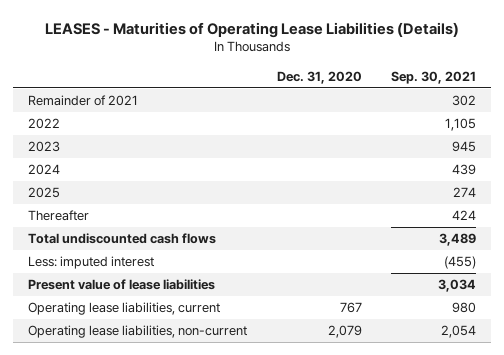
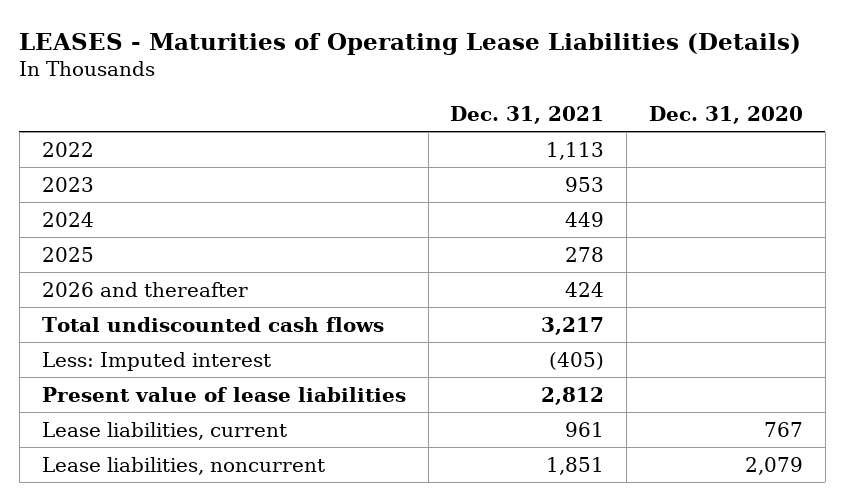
[391,70,477,84] Sep. 30, 2021 -> none
none -> [450,105,605,124] Dec. 31, 2021
[27,95,138,107] Remainder of 2021 -> none
[27,210,89,222] Thereafter -> none
none -> [41,281,248,297] 2026 and thereafter
[27,256,154,270] Less: imputed interest -> [41,351,271,371] Less: Imputed interest
[27,302,220,316] Operating lease liabilities, current -> [41,421,287,440] Lease liabilities, current
[27,325,247,339] Operating lease liabilities, non-current -> [41,456,325,475] Lease liabilities, noncurrent

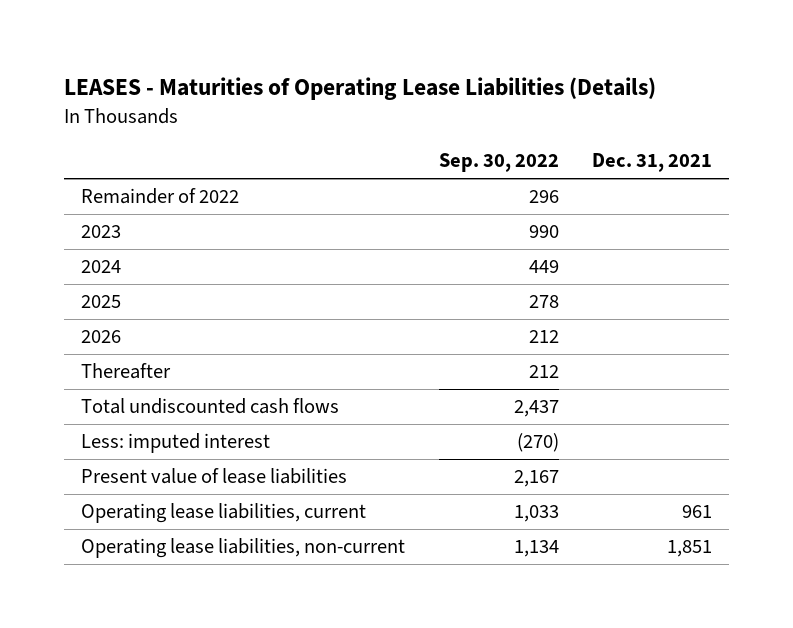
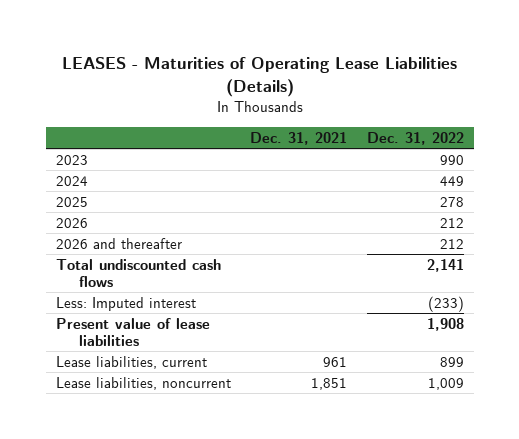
[438,153,559,173] Sep. 30, 2022 -> none
none -> [366,131,464,145] Dec. 31, 2022
[80,188,239,205] Remainder of 2022 -> none
[80,363,171,380] Thereafter -> none
none -> [55,237,182,249] 2026 and thereafter
[80,433,270,454] Less: imputed interest -> [55,296,196,311] Less: Imputed interest
[80,503,366,524] Operating lease liabilities, current -> [55,355,207,369] Lease liabilities, current
[80,538,405,559] Operating lease liabilities, non-current -> [55,376,231,390] Lease liabilities, noncurrent

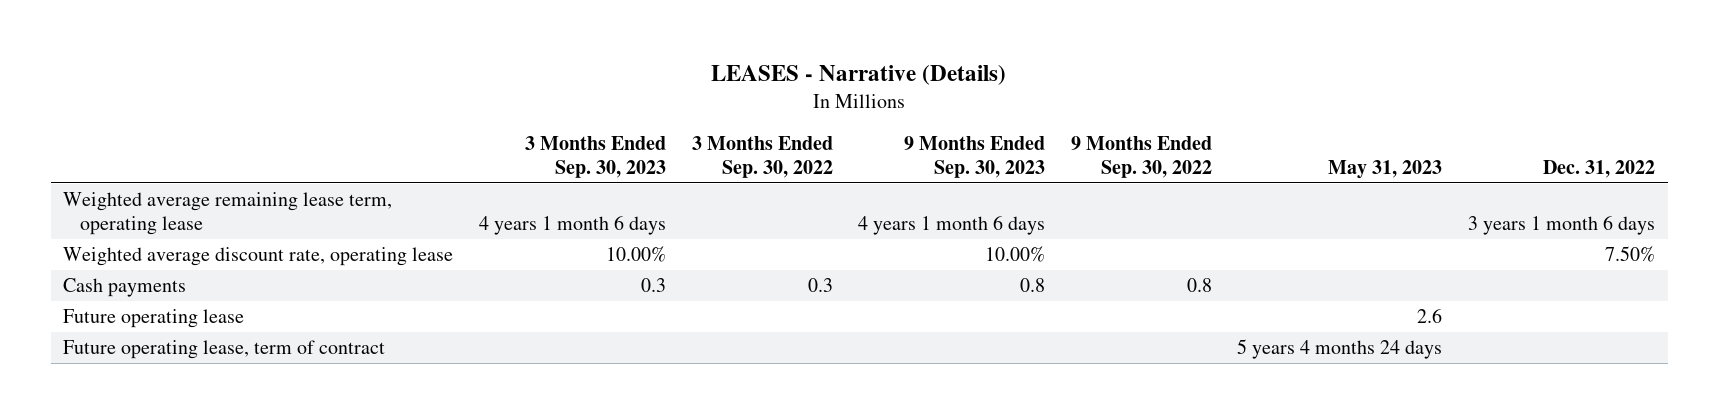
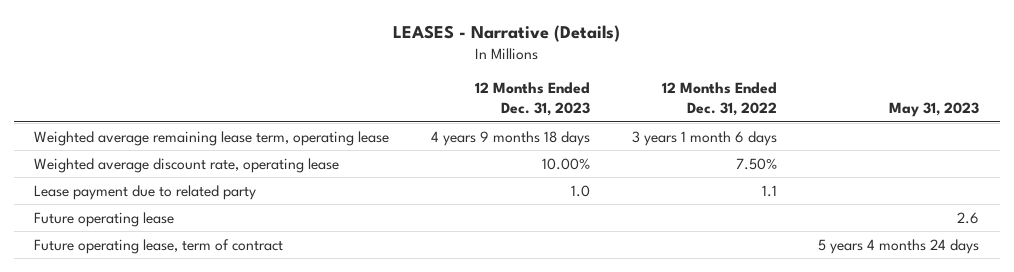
[524,136,666,179] 3 Months Ended Sep. 30, 2023 -> none
[691,136,833,179] 3 Months Ended Sep. 30, 2022 -> none
[904,136,1046,179] 9 Months Ended Sep. 30, 2023 -> none
[1070,136,1212,179] 9 Months Ended Sep. 30, 2022 -> none
[1543,160,1656,179] Dec. 31, 2022 -> none
none -> [475,82,591,117] 12 Months Ended Dec. 31, 2023
none -> [661,82,777,117] 12 Months Ended Dec. 31, 2022
[63,277,187,297] Cash payments -> [34,184,257,200] Lease payment due to related party

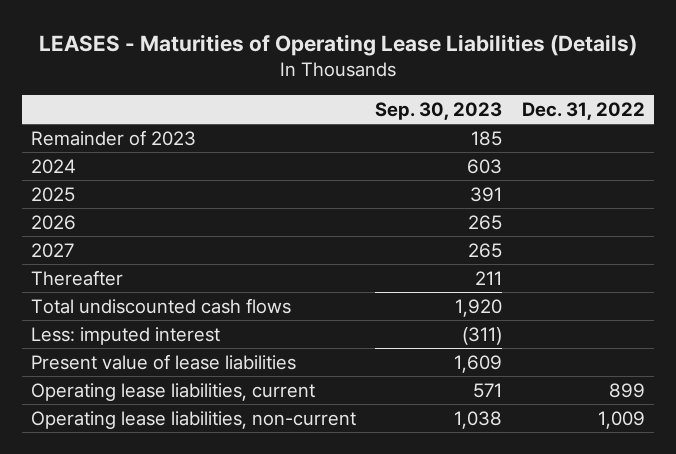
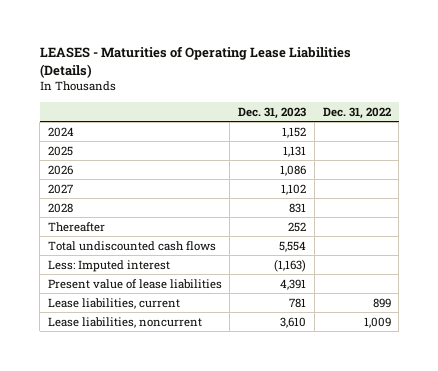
[375,101,503,120] Sep. 30, 2023 -> none
none -> [238,106,307,119] Dec. 31, 2023
[31,129,197,146] Remainder of 2023 -> none
none -> [47,202,73,213] 2028
[31,326,221,345] Less: imputed interest -> [47,259,170,272] Less: Imputed interest
[31,382,316,401] Operating lease liabilities, current -> [47,297,180,309] Lease liabilities, current
[31,410,357,429] Operating lease liabilities, non-current -> [47,316,202,328] Lease liabilities, noncurrent

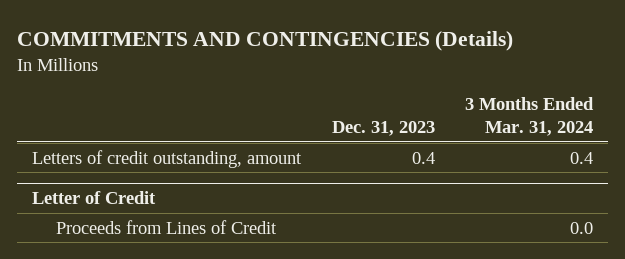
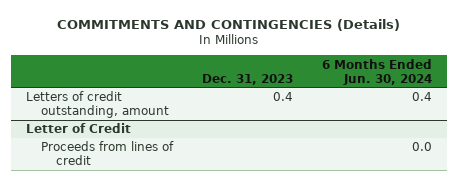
[465,96,595,137] 3 Months Ended Mar. 31, 2024 -> none
none -> [322,58,433,85] 6 Months Ended Jun. 30, 2024
[55,219,277,234] Proceeds from Lines of Credit -> [41,141,175,166] Proceeds from lines of credit

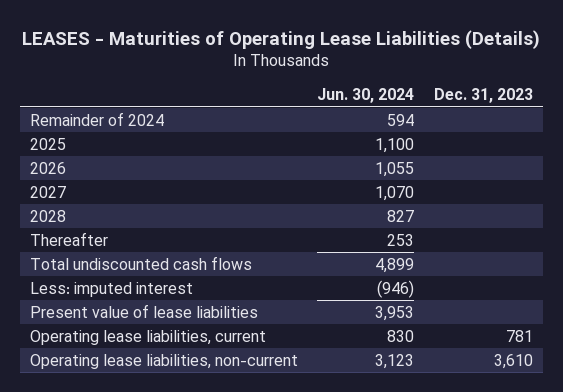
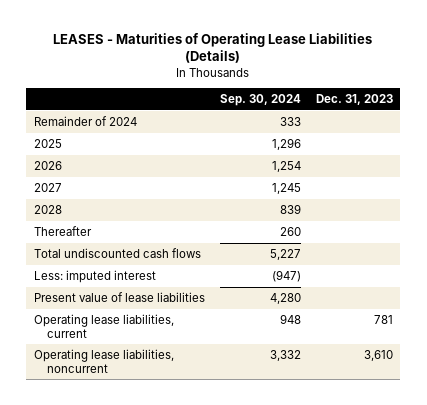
[317,88,415,104] Jun. 30, 2024 -> none
none -> [219,93,301,106] Sep. 30, 2024
[29,353,298,369] Operating lease liabilities, non-current -> [33,348,174,373] Operating lease liabilities, noncurrent

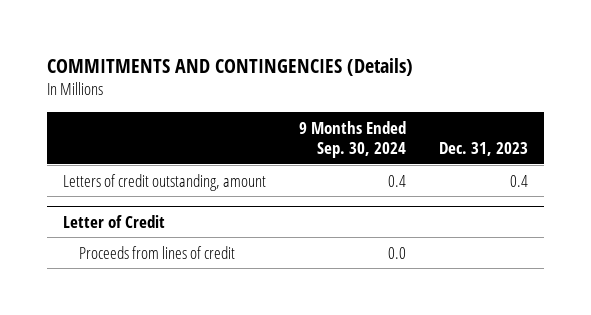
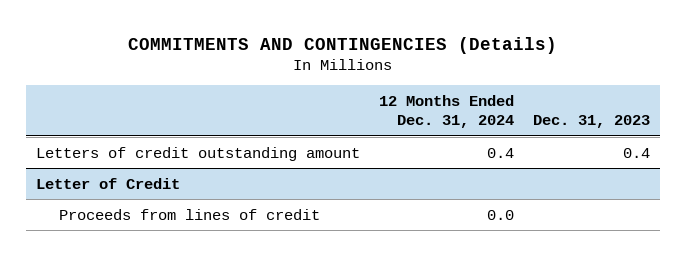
[298,120,406,158] 9 Months Ended Sep. 30, 2024 -> none
none -> [378,95,514,129] 12 Months Ended Dec. 31, 2024
[62,173,266,191] Letters of credit outstanding, amount -> [35,146,360,161] Letters of credit outstanding amount

